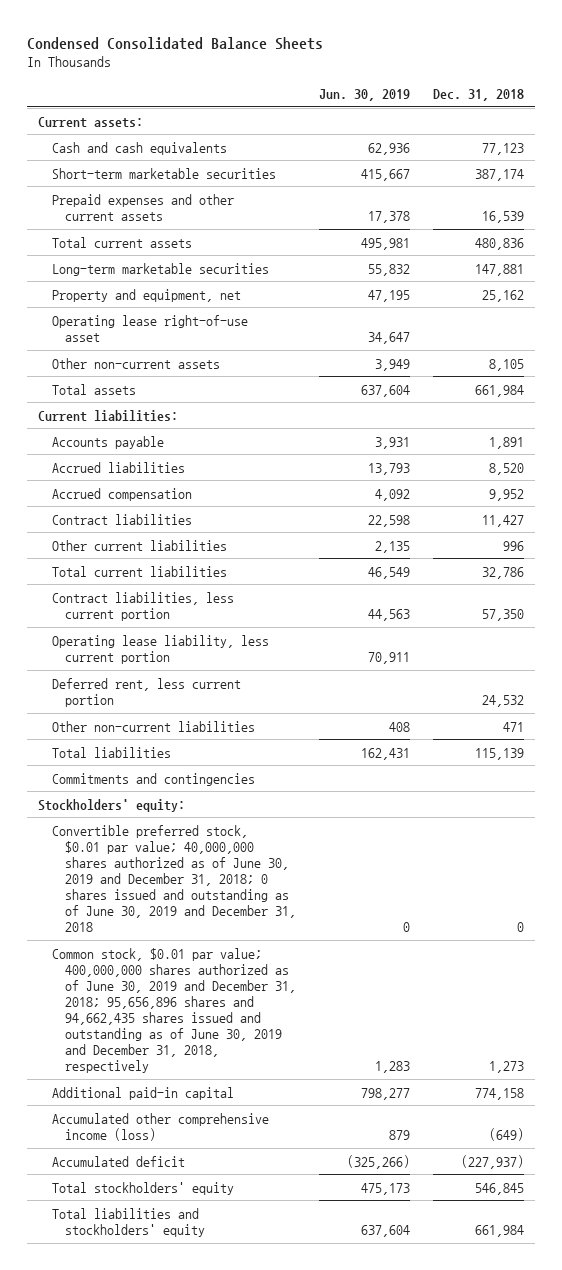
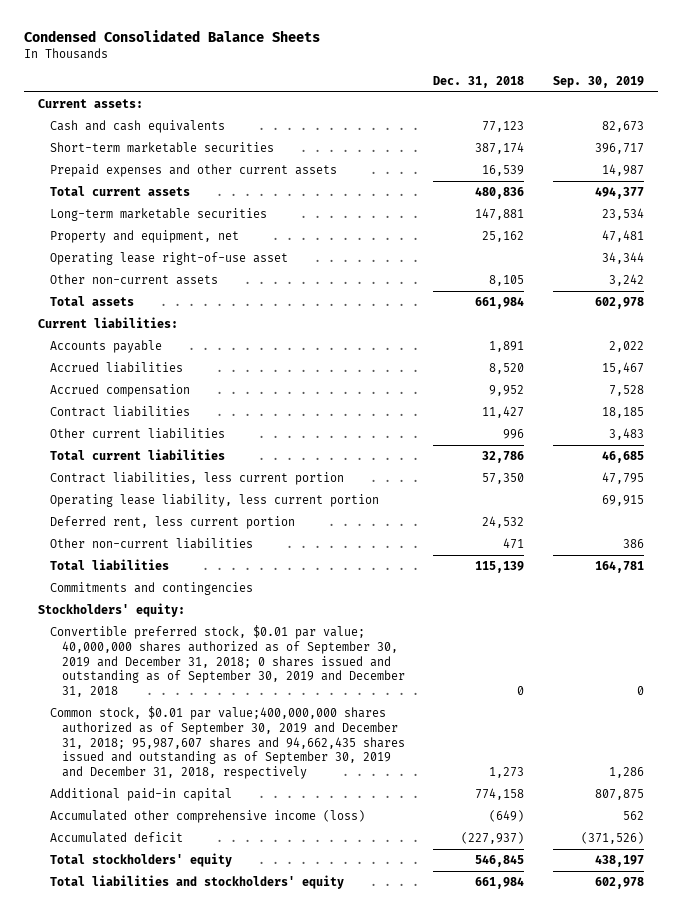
[318,88,410,101] Jun. 30, 2019 -> none
none -> [552,75,644,88] Sep. 30, 2019
[51,824,297,932] Convertible preferred stock, $0.01 par value; 40,000,000 shares authorized as of June 30, 2019 and December 31, 2018; 0 shares issued and outstanding as of June 30, 2019 and December 31, 2018 -> [50,625,406,697] Convertible preferred stock, $0.01 par value; 40,000,000 shares authorized as of September 30, 2019 and December 31, 2018; 0 shares issued and outstanding as of September 30, 2019 and December 31, 2018
[51,947,297,1073] Common stock, $0.01 par value; 400,000,000 shares authorized as of June 30, 2019 and December 31, 2018; 95,656,896 shares and 94,662,435 shares issued and outstanding as of June 30, 2019 and December 31, 2018, respectively -> [50,706,406,779] Common stock, $0.01 par value;400,000,000 shares authorized as of September 30, 2019 and December 31, 2018; 95,987,607 shares and 94,662,435 shares issued and outstanding as of September 30, 2019 and December 31, 2018, respectively

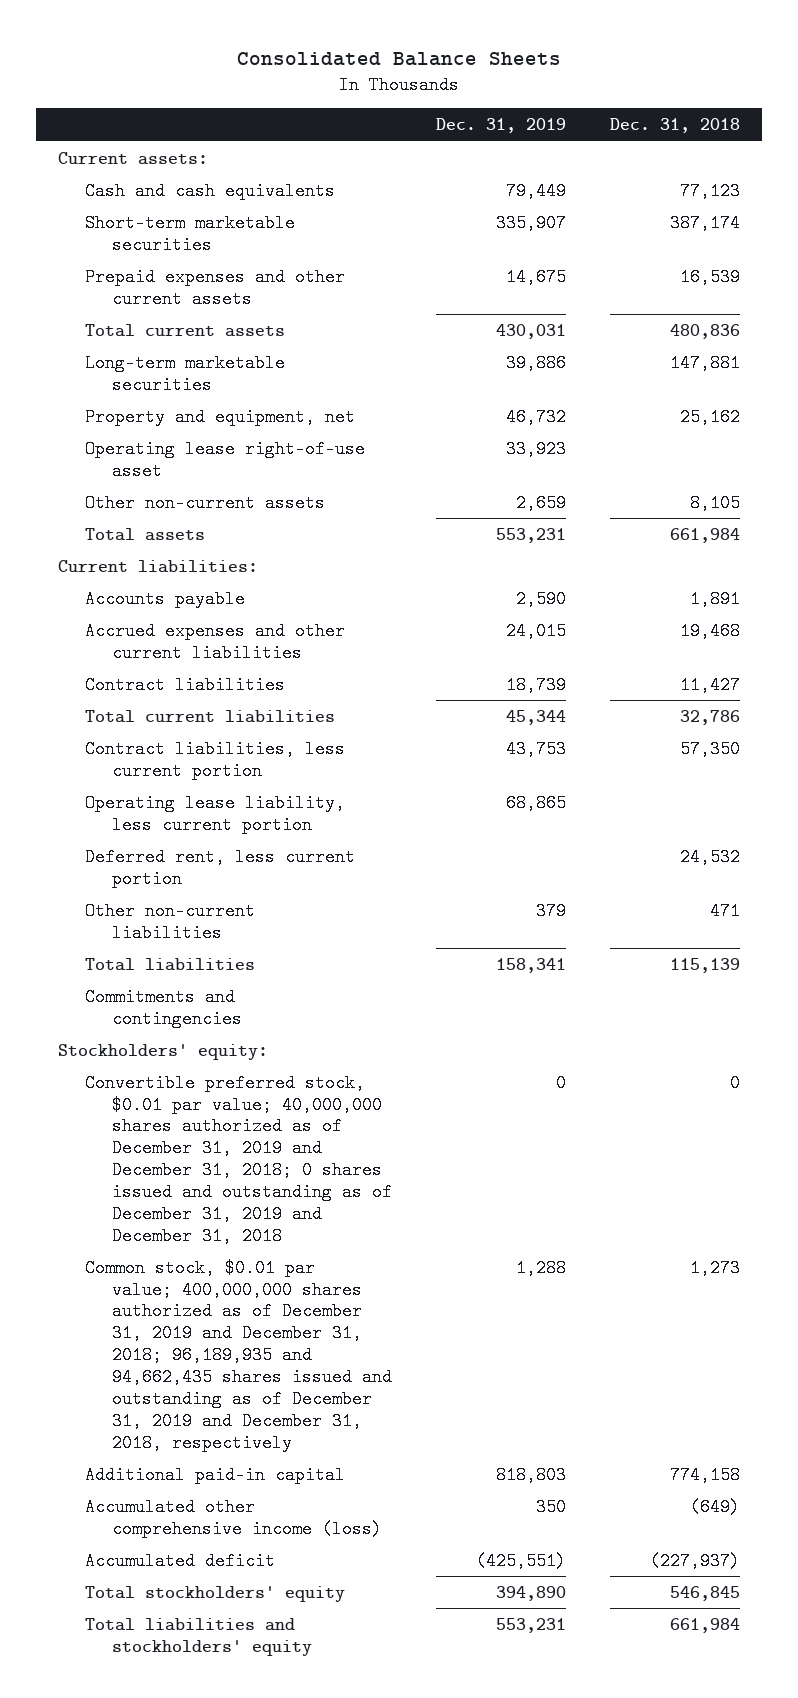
[23,30,320,43] Condensed Consolidated Balance Sheets -> [237,51,562,66] Consolidated Balance Sheets
[552,75,644,88] Sep. 30, 2019 -> none
none -> [436,118,567,134] Dec. 31, 2019
[50,362,184,374] Accrued liabilities -> none
[50,384,191,398] Accrued compensation -> none
none -> [85,621,346,662] Accrued expenses and other current liabilities
[50,428,226,440] Other current liabilities -> none
[50,625,406,697] Convertible preferred stock, $0.01 par value; 40,000,000 shares authorized as of September 30, 2019 and December 31, 2018; 0 shares issued and outstanding as of September 30, 2019 and December 31, 2018 -> [85,1073,393,1245] Convertible preferred stock, $0.01 par value; 40,000,000 shares authorized as of December 31, 2019 and December 31, 2018; 0 shares issued and outstanding as of December 31, 2019 and December 31, 2018
[50,706,406,779] Common stock, $0.01 par value;400,000,000 shares authorized as of September 30, 2019 and December 31, 2018; 95,987,607 shares and 94,662,435 shares issued and outstanding as of September 30, 2019 and December 31, 2018, respectively -> [85,1258,393,1452] Common stock, $0.01 par value; 400,000,000 shares authorized as of December 31, 2019 and December 31, 2018; 96,189,935 and 94,662,435 shares issued and outstanding as of December 31, 2019 and December 31, 2018, respectively

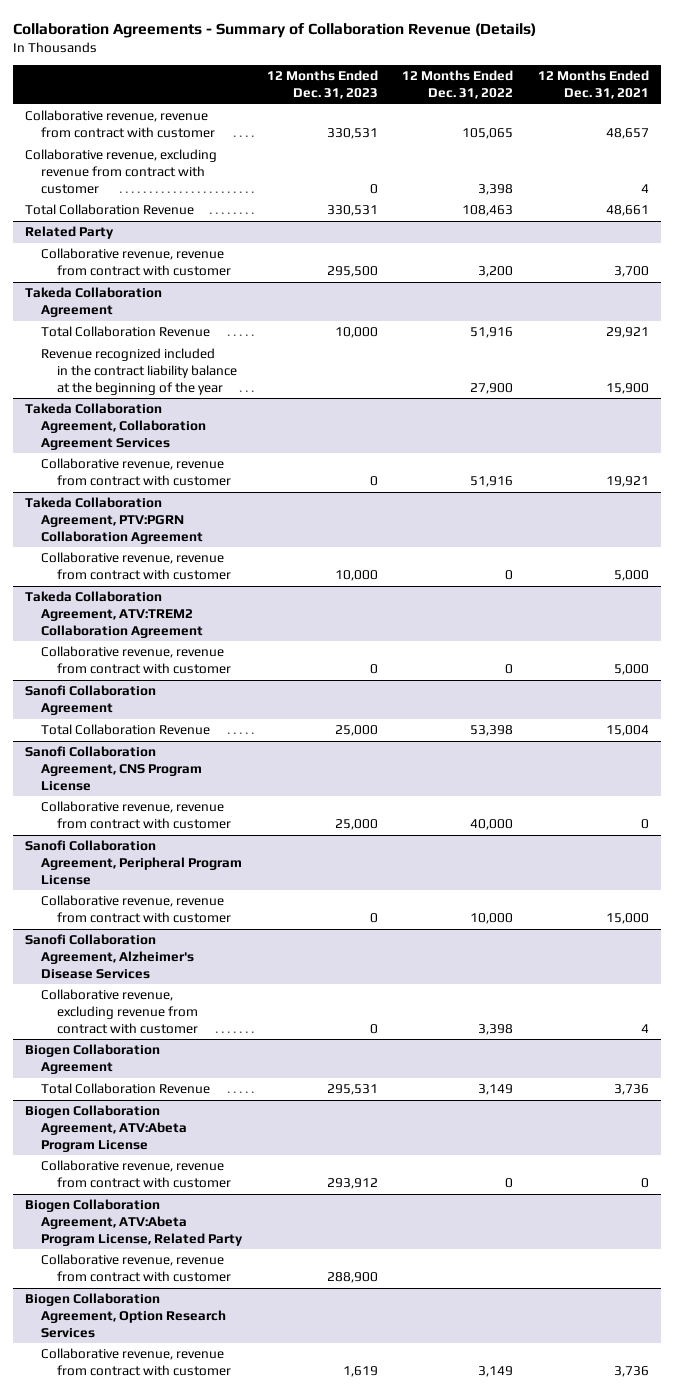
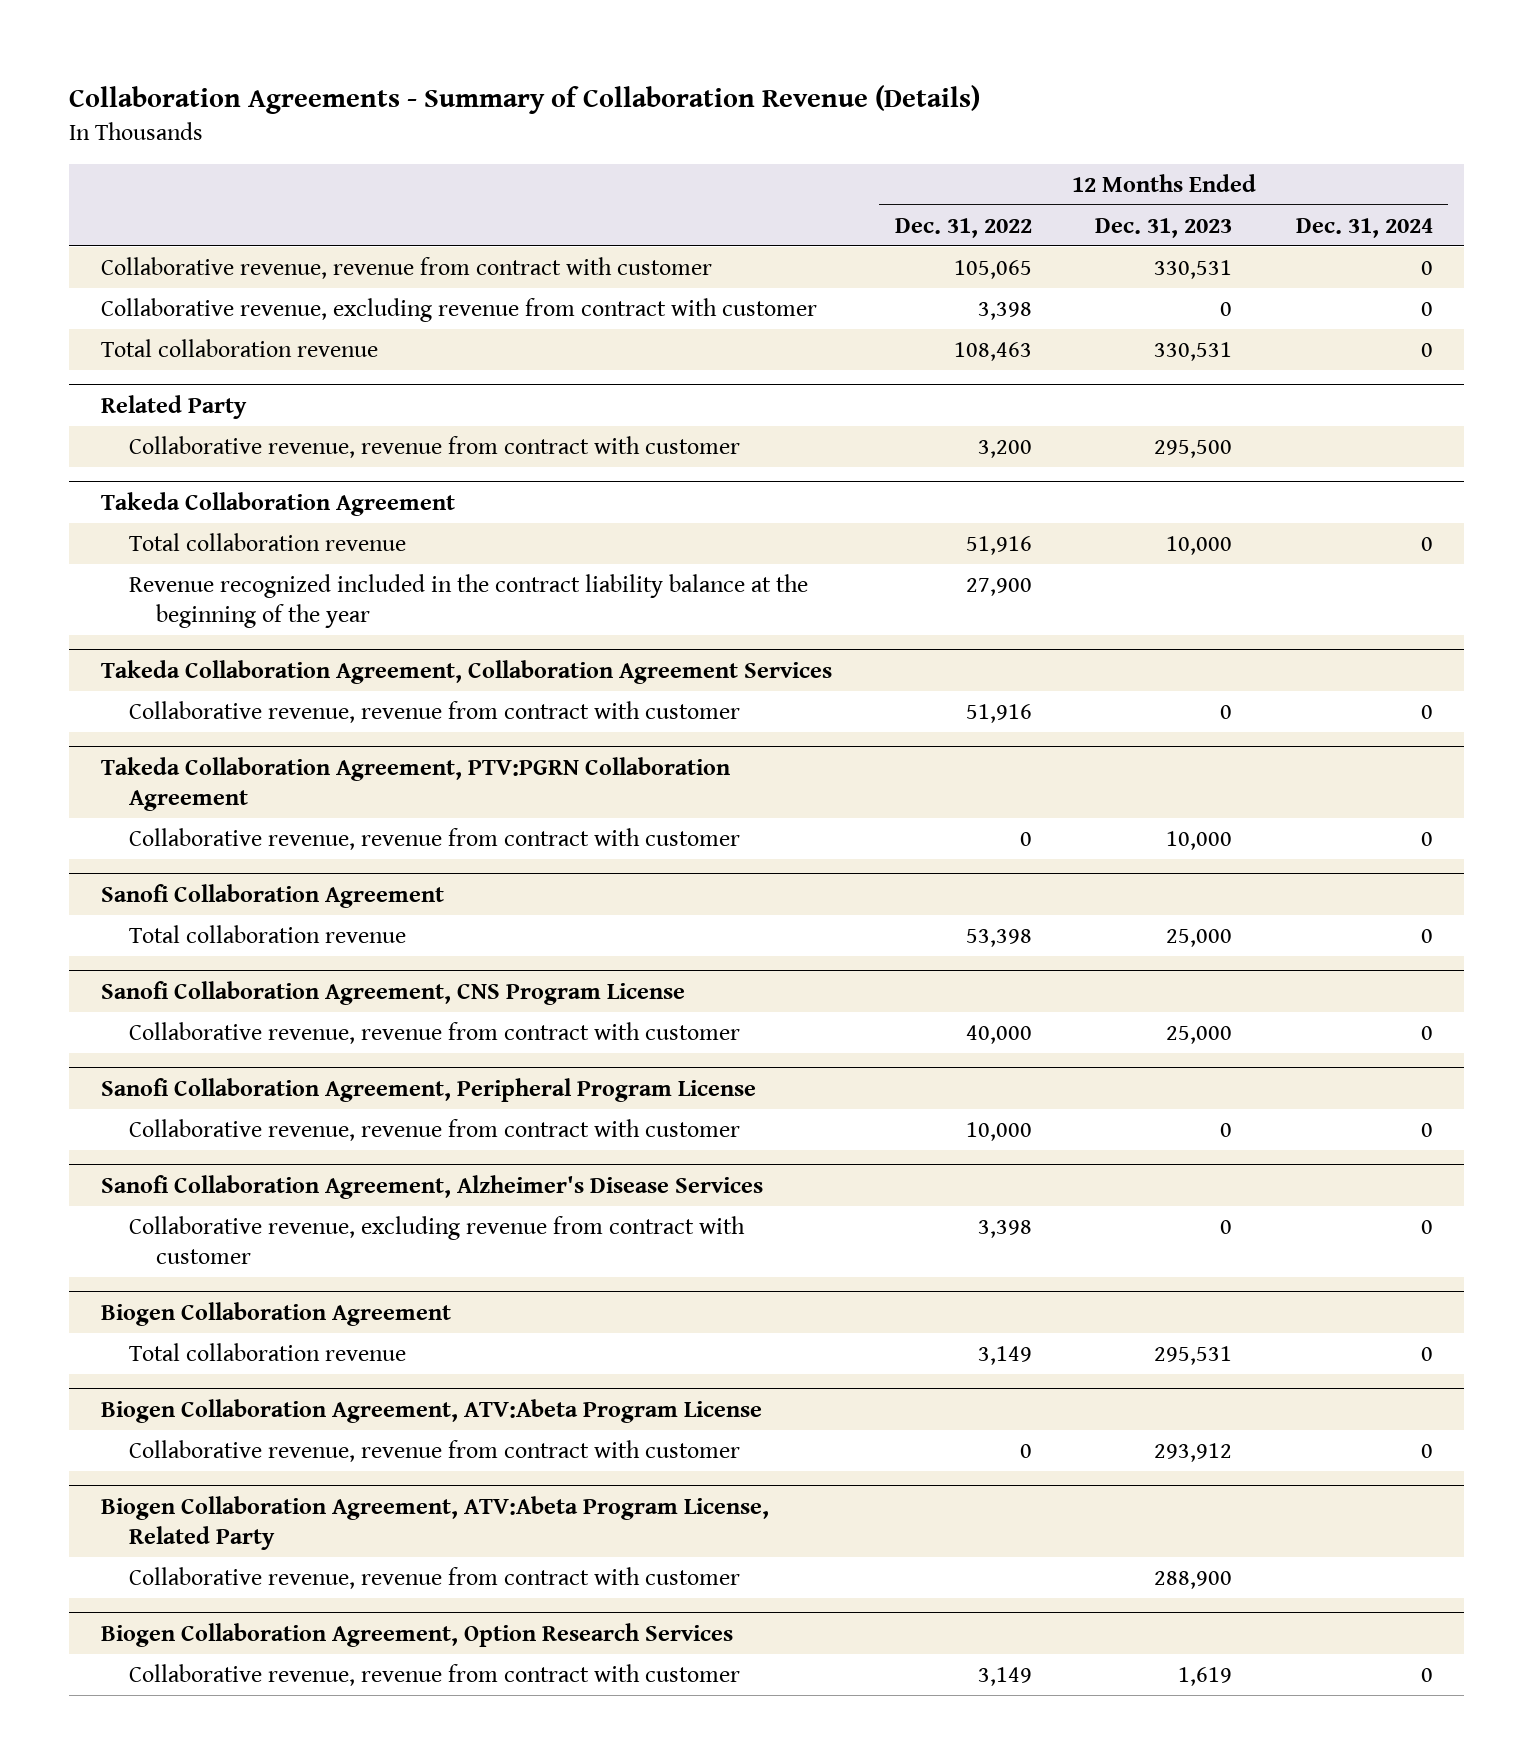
[537,70,649,100] 12 Months Ended Dec. 31, 2021 -> none
none -> [1295,217,1433,238] Dec. 31, 2024
[24,204,194,216] Total Collaboration Revenue -> [100,339,378,358] Total collaboration revenue
[41,326,211,338] Total Collaboration Revenue -> [128,533,406,552] Total collaboration revenue
[24,591,204,638] Takeda Collaboration Agreement, ATV:TREM2 Collaboration Agreement -> none
[41,646,232,675] Collaborative revenue, revenue from contract with customer -> none
[41,724,211,736] Total Collaboration Revenue -> [128,925,406,944] Total collaboration revenue
[41,1083,211,1095] Total Collaboration Revenue -> [128,1343,406,1362] Total collaboration revenue

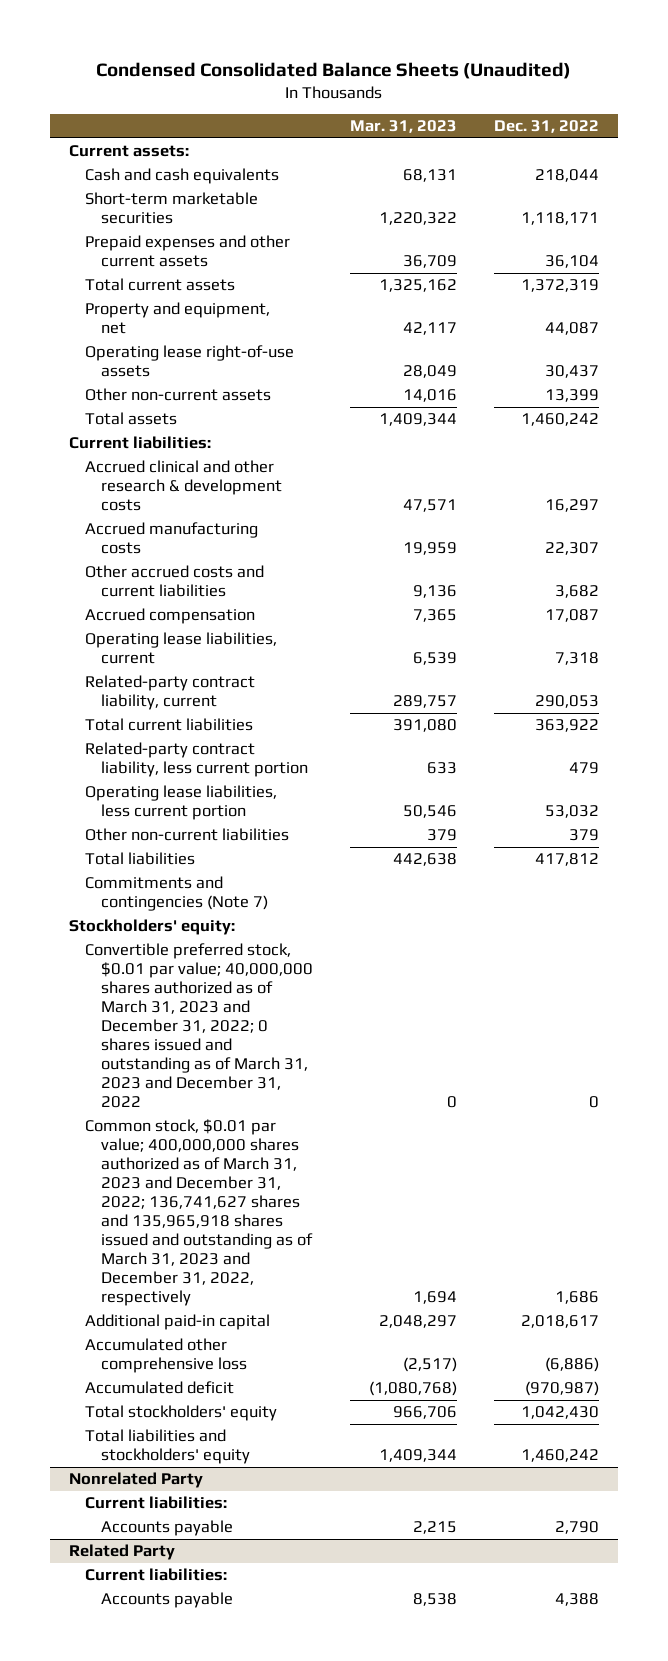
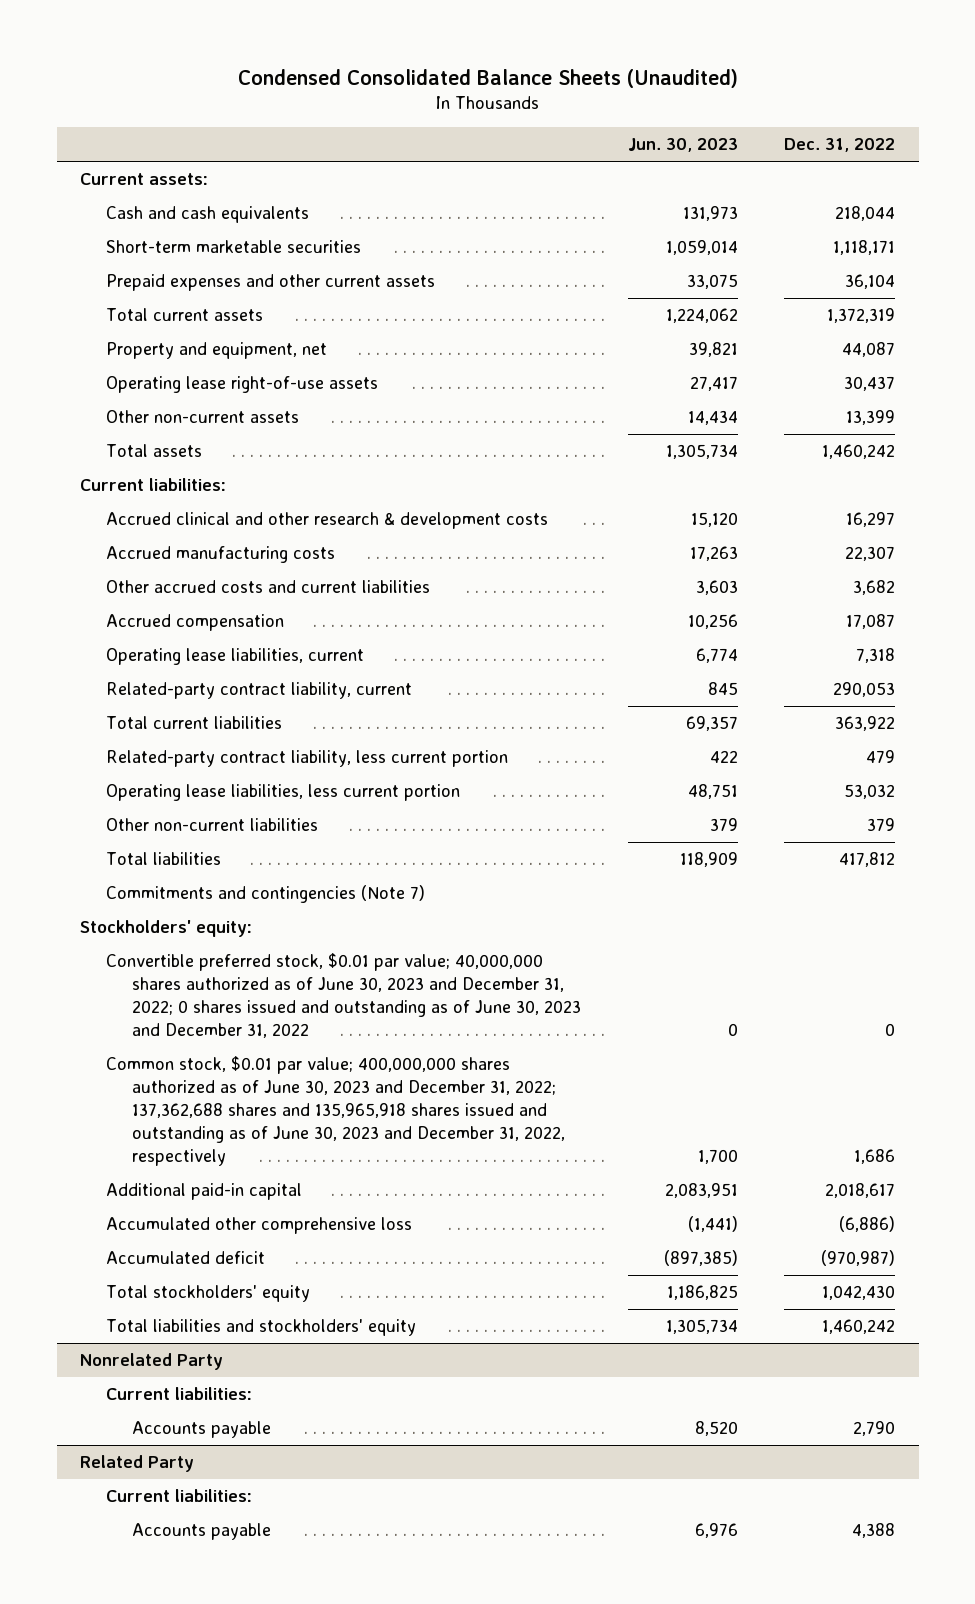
[350,120,458,134] Mar. 31, 2023 -> none
none -> [627,138,738,153] Jun. 30, 2023
[84,943,313,1109] Convertible preferred stock, $0.01 par value; 40,000,000 shares authorized as of March 31, 2023 and December 31, 2022; 0 shares issued and outstanding as of March 31, 2023 and December 31, 2022 -> [106,952,582,1039] Convertible preferred stock, $0.01 par value; 40,000,000 shares authorized as of June 30, 2023 and December 31, 2022; 0 shares issued and outstanding as of June 30, 2023 and December 31, 2022
[84,1119,313,1307] Common stock, $0.01 par value; 400,000,000 shares authorized as of March 31, 2023 and December 31, 2022; 136,741,627 shares and 135,965,918 shares issued and outstanding as of March 31, 2023 and December 31, 2022, respectively -> [106,1055,566,1167] Common stock, $0.01 par value; 400,000,000 shares authorized as of June 30, 2023 and December 31, 2022; 137,362,688 shares and 135,965,918 shares issued and outstanding as of June 30, 2023 and December 31, 2022, respectively

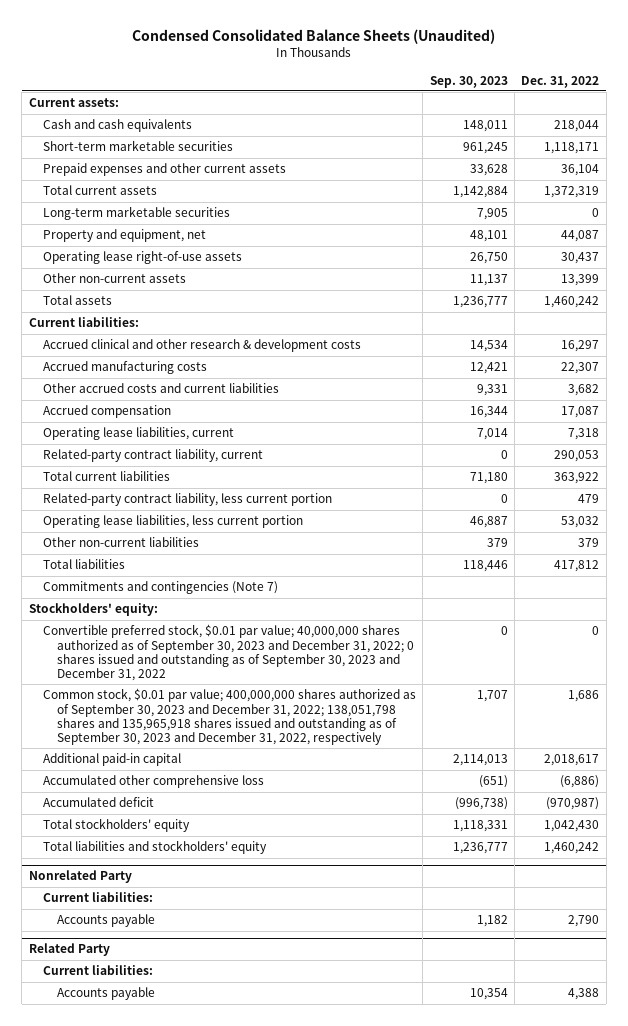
[627,138,738,153] Jun. 30, 2023 -> none
none -> [429,75,508,88] Sep. 30, 2023
none -> [42,206,230,221] Long-term marketable securities
[106,952,582,1039] Convertible preferred stock, $0.01 par value; 40,000,000 shares authorized as of June 30, 2023 and December 31, 2022; 0 shares issued and outstanding as of June 30, 2023 and December 31, 2022 -> [42,624,414,682] Convertible preferred stock, $0.01 par value; 40,000,000 shares authorized as of September 30, 2023 and December 31, 2022; 0 shares issued and outstanding as of September 30, 2023 and December 31, 2022
[106,1055,566,1167] Common stock, $0.01 par value; 400,000,000 shares authorized as of June 30, 2023 and December 31, 2022; 137,362,688 shares and 135,965,918 shares issued and outstanding as of June 30, 2023 and December 31, 2022, respectively -> [42,688,416,746] Common stock, $0.01 par value; 400,000,000 shares authorized as of September 30, 2023 and December 31, 2022; 138,051,798 shares and 135,965,918 shares issued and outstanding as of September 30, 2023 and December 31, 2022, respectively

